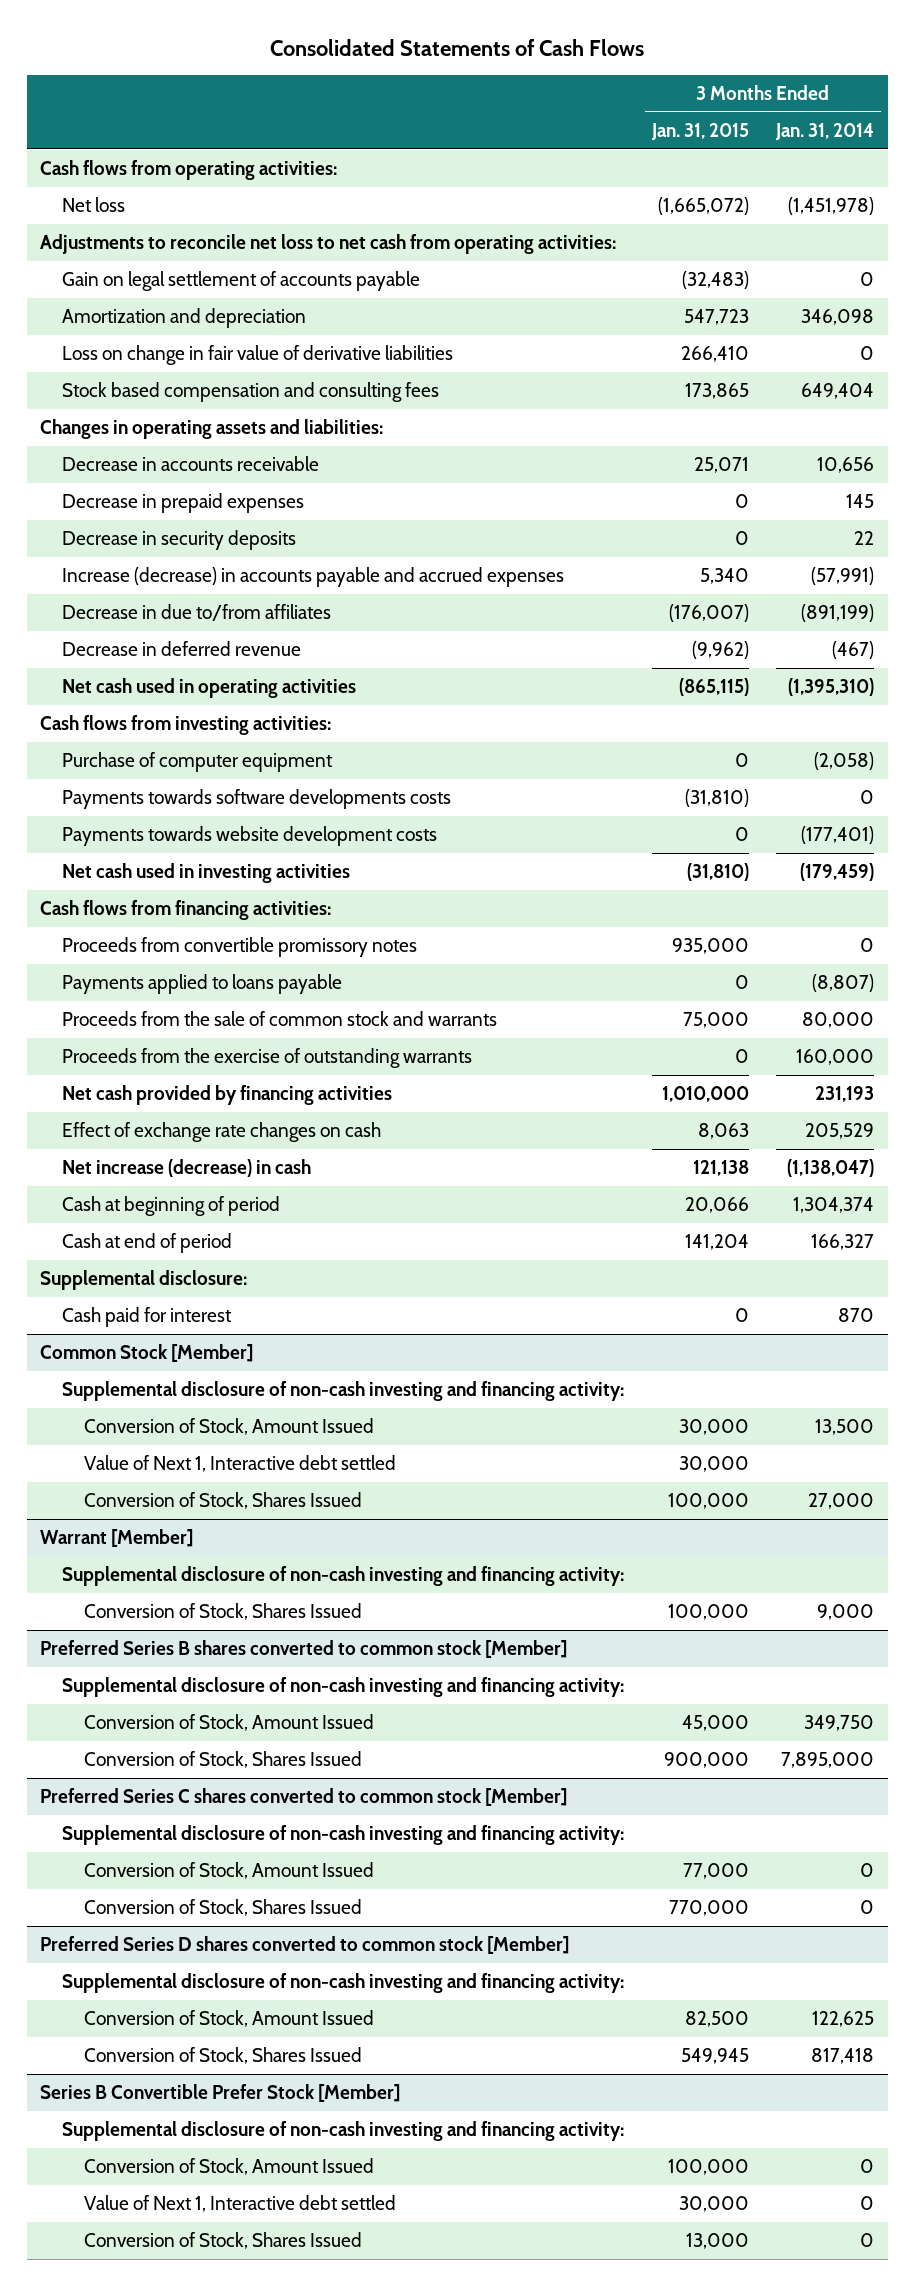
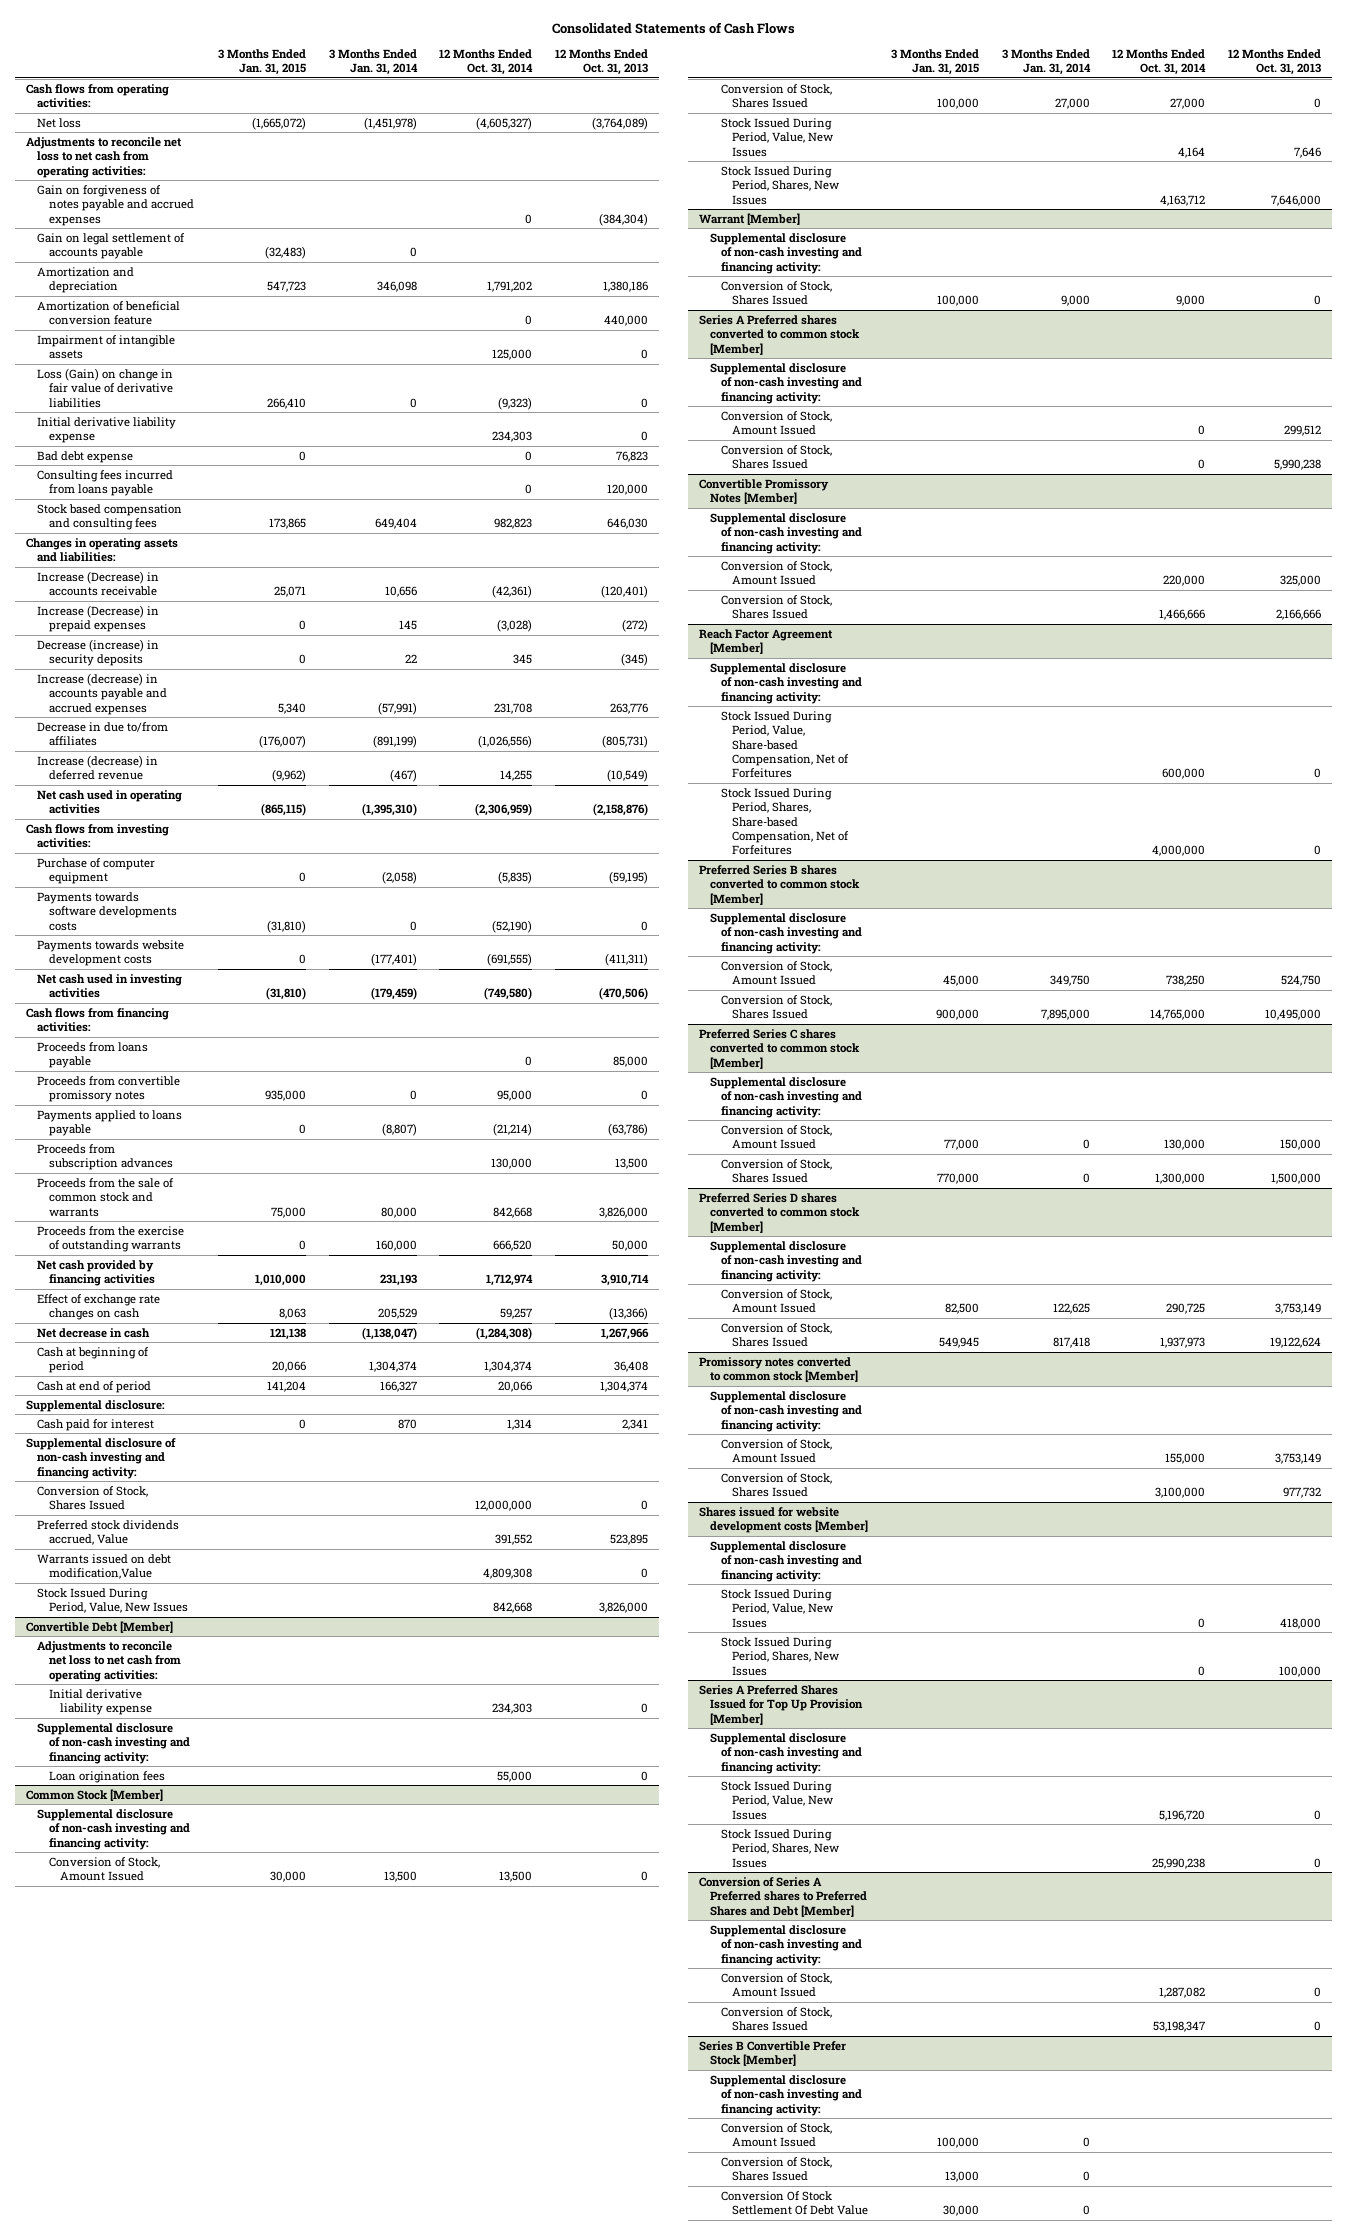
none -> [439,49,534,76] 12 Months Ended Oct. 31, 2014
none -> [555,49,649,76] 12 Months Ended Oct. 31, 2013
none -> [37,184,194,226] Gain on forgiveness of notes payable and accrued expenses
none -> [37,300,181,326] Amortization of beneficial conversion feature
none -> [37,334,176,360] Impairment of intangible assets
[62,345,454,366] Loss on change in fair value of derivative liabilities -> [37,367,174,408] Loss (Gain) on change in fair value of derivative liabilities
none -> [37,416,177,444] Initial derivative liability expense
none -> [37,450,134,463] Bad debt expense
none -> [37,469,174,497] Consulting fees incurred from loans payable
[62,456,320,472] Decrease in accounts receivable -> [37,570,160,597] Increase (Decrease) in accounts receivable
[62,493,305,514] Decrease in prepaid expenses -> [37,604,160,633] Increase (Decrease) in prepaid expenses
[62,530,297,551] Decrease in security deposits -> [37,638,160,667] Decrease (increase) in security deposits
[62,641,302,657] Decrease in deferred revenue -> [37,754,159,781] Increase (decrease) in deferred revenue
none -> [37,1041,149,1069] Proceeds from loans payable
none -> [37,1143,173,1171] Proceeds from subscription advances
[62,1159,312,1178] Net increase (decrease) in cash -> [37,1327,151,1338] Net decrease in cash
none -> [26,1437,177,1479] Supplemental disclosure of non-cash investing and financing activity:
none -> [37,1485,149,1511] Conversion of Stock, Shares Issued
none -> [37,1519,180,1546] Preferred stock dividends accrued, Value
none -> [37,1553,172,1580] Warrants issued on debt modification,Value
none -> [37,1587,188,1614] Stock Issued During Period, Value, New Issues
none -> [26,1620,174,1633] Convertible Debt [Member]
none -> [37,1640,181,1682] Adjustments to reconcile net loss to net cash from operating activities:
none -> [48,1688,152,1716] Initial derivative liability expense
none -> [37,1722,190,1764] Supplemental disclosure of non-cash investing and financing activity:
none -> [48,1770,165,1783] Loan origination fees
[84,1455,397,1473] Value of Next 1, Interactive debt settled -> none
none -> [721,117,834,157] Stock Issued During Period, Value, New Issues
none -> [721,165,840,205] Stock Issued During Period, Shares, New Issues
none -> [699,314,861,355] Series A Preferred shares converted to common stock [Member]
none -> [710,362,863,404] Supplemental disclosure of non-cash investing and financing activity:
none -> [721,410,833,436] Conversion of Stock, Amount Issued
none -> [721,444,833,470] Conversion of Stock, Shares Issued
none -> [699,478,830,505] Convertible Promissory Notes [Member]
none -> [710,512,863,554] Supplemental disclosure of non-cash investing and financing activity:
none -> [721,560,833,586] Conversion of Stock, Amount Issued
none -> [721,594,833,620] Conversion of Stock, Shares Issued
none -> [699,628,834,655] Reach Factor Agreement [Member]
none -> [710,662,863,704] Supplemental disclosure of non-cash investing and financing activity:
none -> [721,710,850,779] Stock Issued During Period, Value, Share-based Compensation, Net of Forfeitures
none -> [721,787,850,856] Stock Issued During Period, Shares, Share-based Compensation, Net of Forfeitures
none -> [699,1356,859,1383] Promissory notes converted to common stock [Member]
none -> [710,1390,863,1432] Supplemental disclosure of non-cash investing and financing activity:
none -> [721,1438,833,1464] Conversion of Stock, Amount Issued
none -> [721,1472,833,1498] Conversion of Stock, Shares Issued
none -> [699,1506,869,1534] Shares issued for website development costs [Member]
none -> [710,1540,863,1582] Supplemental disclosure of non-cash investing and financing activity:
none -> [721,1588,834,1628] Stock Issued During Period, Value, New Issues
none -> [721,1636,840,1676] Stock Issued During Period, Shares, New Issues
none -> [699,1684,864,1725] Series A Preferred Shares Issued for Top Up Provision [Member]
none -> [710,1732,863,1774] Supplemental disclosure of non-cash investing and financing activity:
none -> [721,1780,834,1820] Stock Issued During Period, Value, New Issues
none -> [721,1828,840,1868] Stock Issued During Period, Shares, New Issues
none -> [699,1876,868,1917] Conversion of Series A Preferred shares to Preferred Shares and Debt [Member]
none -> [710,1924,863,1966] Supplemental disclosure of non-cash investing and financing activity:
none -> [721,1972,833,1998] Conversion of Stock, Amount Issued
none -> [721,2006,833,2032] Conversion of Stock, Shares Issued
[84,2195,397,2213] Value of Next 1, Interactive debt settled -> none
none -> [721,2190,869,2216] Conversion Of Stock Settlement Of Debt Value

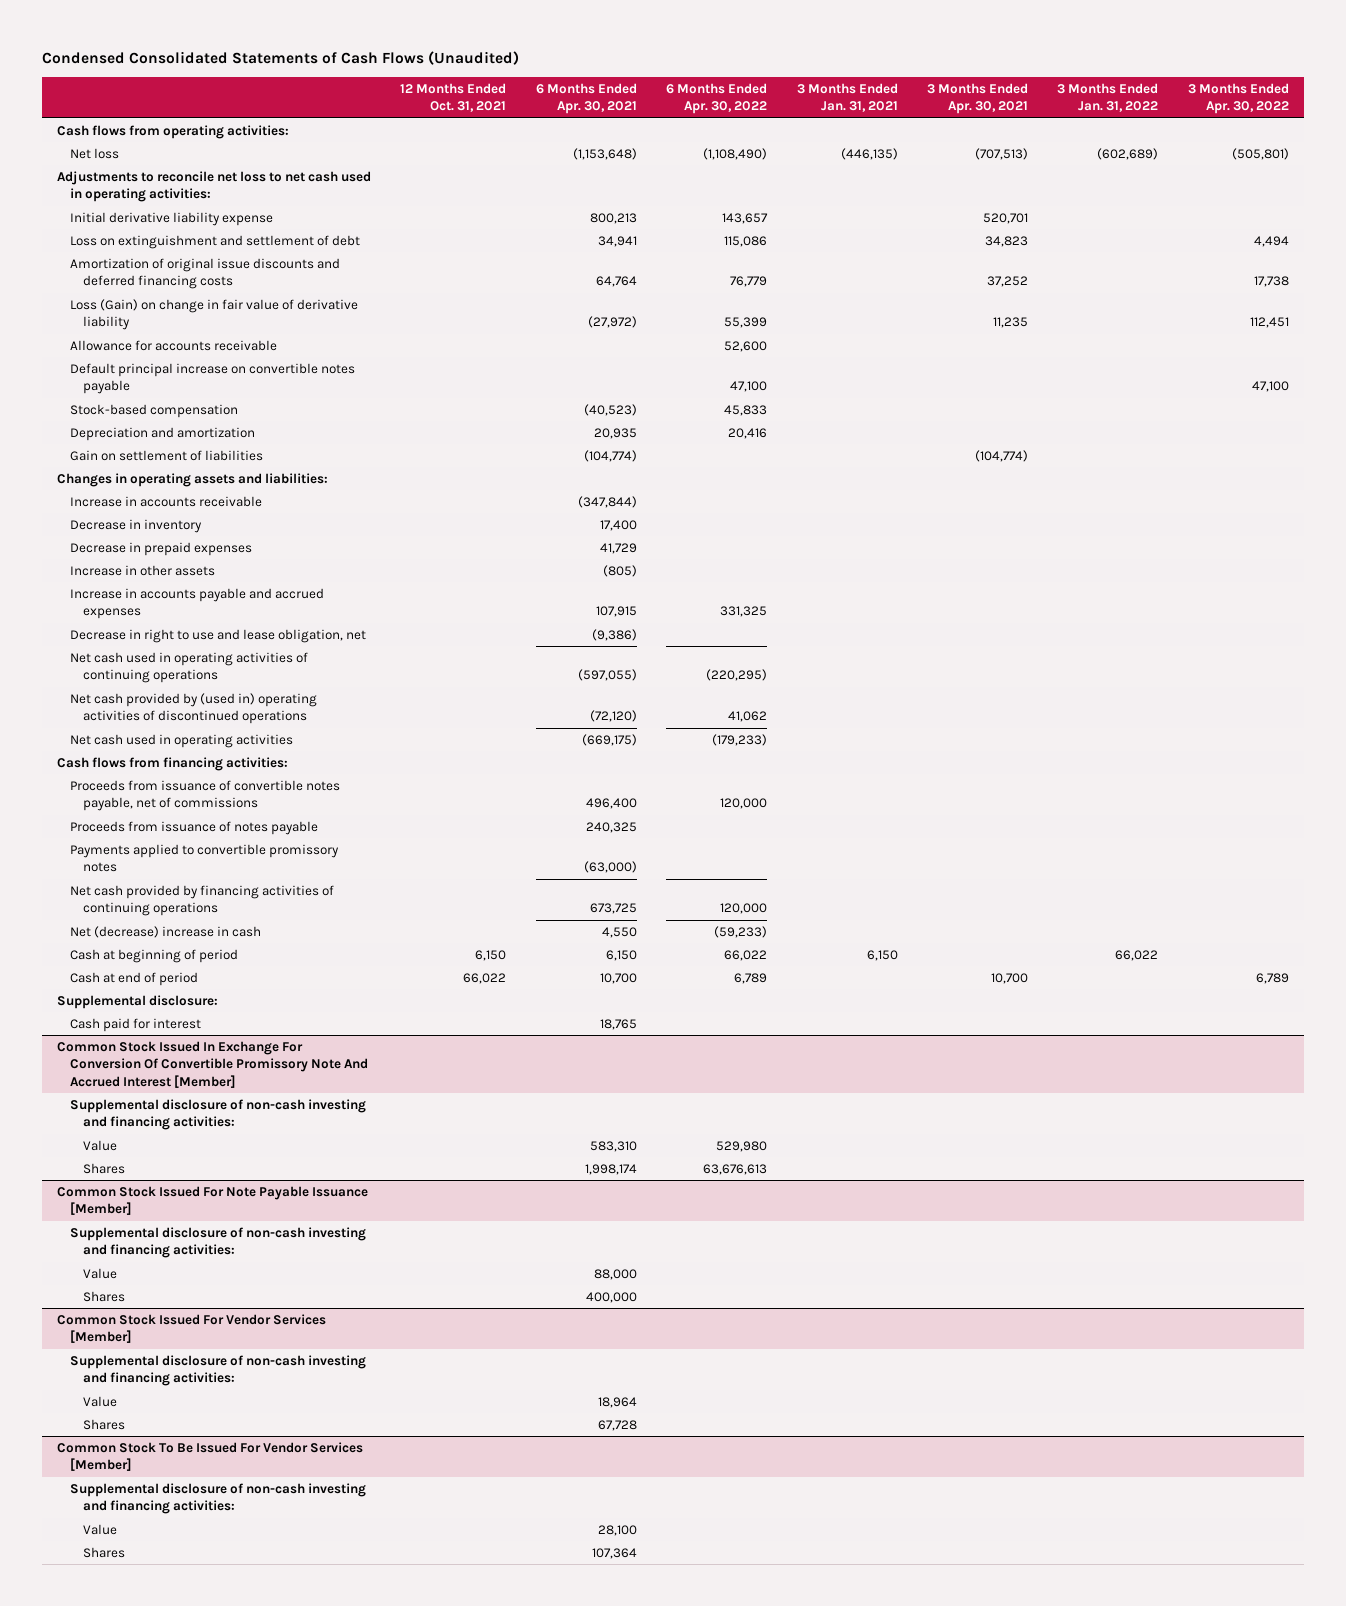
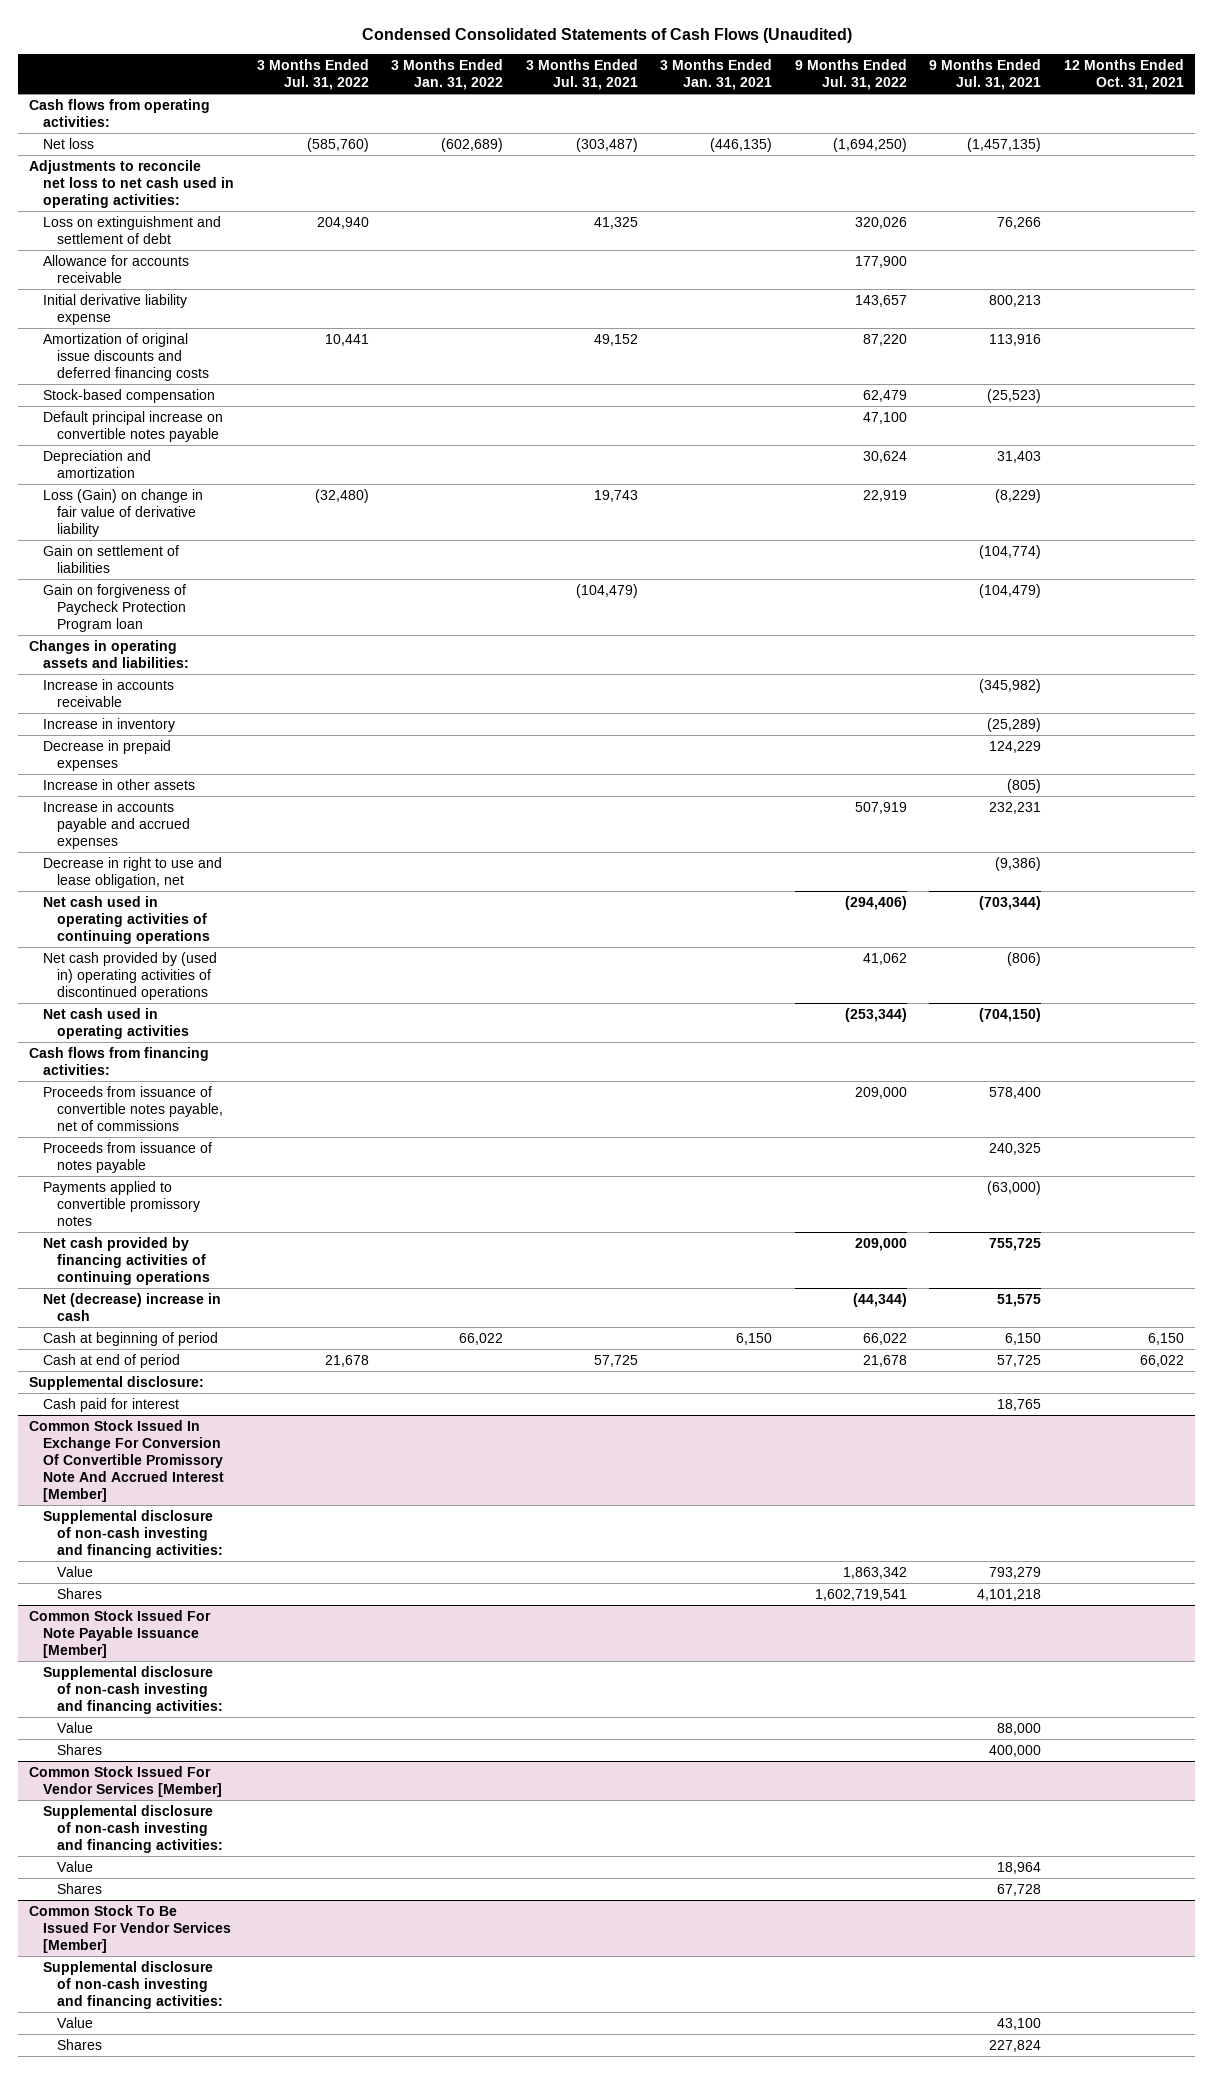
[535,82,637,115] 6 Months Ended Apr. 30, 2021 -> none
[666,82,768,115] 6 Months Ended Apr. 30, 2022 -> none
[927,82,1029,115] 3 Months Ended Apr. 30, 2021 -> none
[1187,82,1289,115] 3 Months Ended Apr. 30, 2022 -> none
none -> [256,58,369,91] 3 Months Ended Jul. 31, 2022
none -> [525,58,638,91] 3 Months Ended Jul. 31, 2021
none -> [794,58,907,91] 9 Months Ended Jul. 31, 2022
none -> [929,58,1042,91] 9 Months Ended Jul. 31, 2021
[69,211,273,226] Initial derivative liability expense -> [42,293,187,325] Initial derivative liability expense
[69,257,340,290] Amortization of original issue discounts and deferred financing costs -> [42,332,209,382] Amortization of original issue discounts and deferred financing costs
[69,362,355,395] Default principal increase on convertible notes payable -> [42,410,223,442] Default principal increase on convertible notes payable
[69,298,358,331] Loss (Gain) on change in fair value of derivative liability -> [42,488,203,538] Loss (Gain) on change in fair value of derivative liability
none -> [42,583,186,633] Gain on forgiveness of Paycheck Protection Program loan
[69,518,202,533] Decrease in inventory -> [42,717,175,732] Increase in inventory

